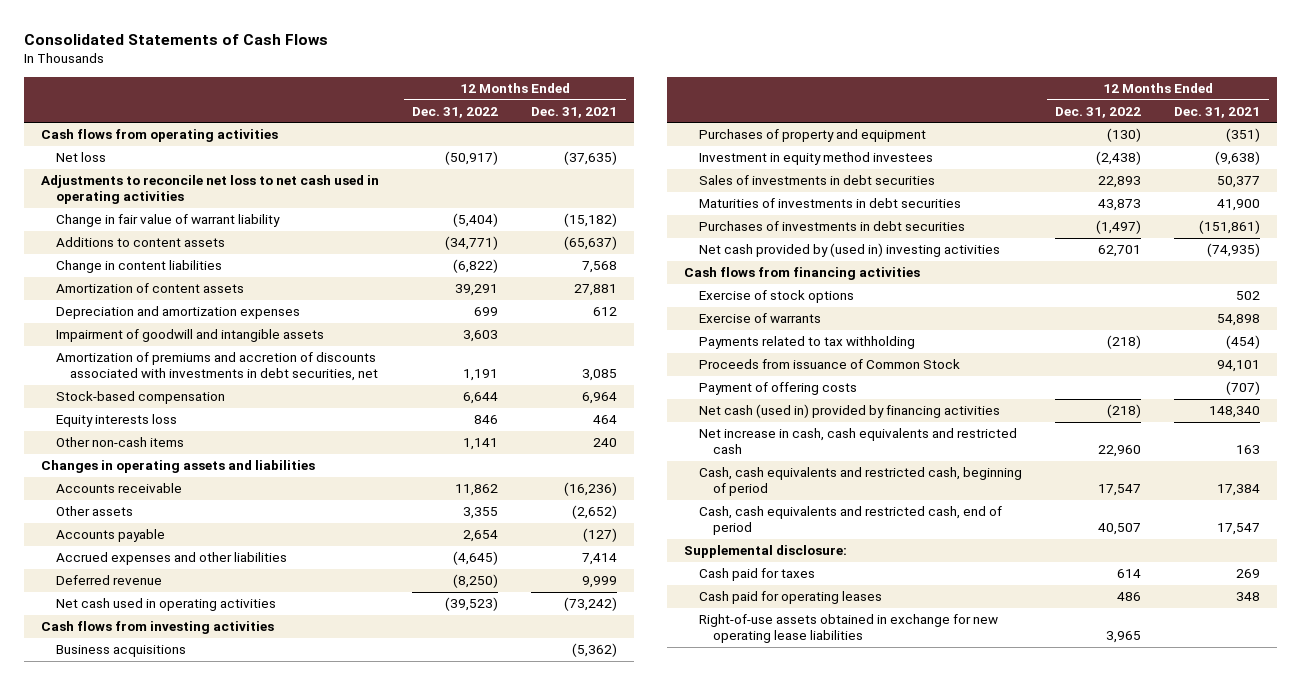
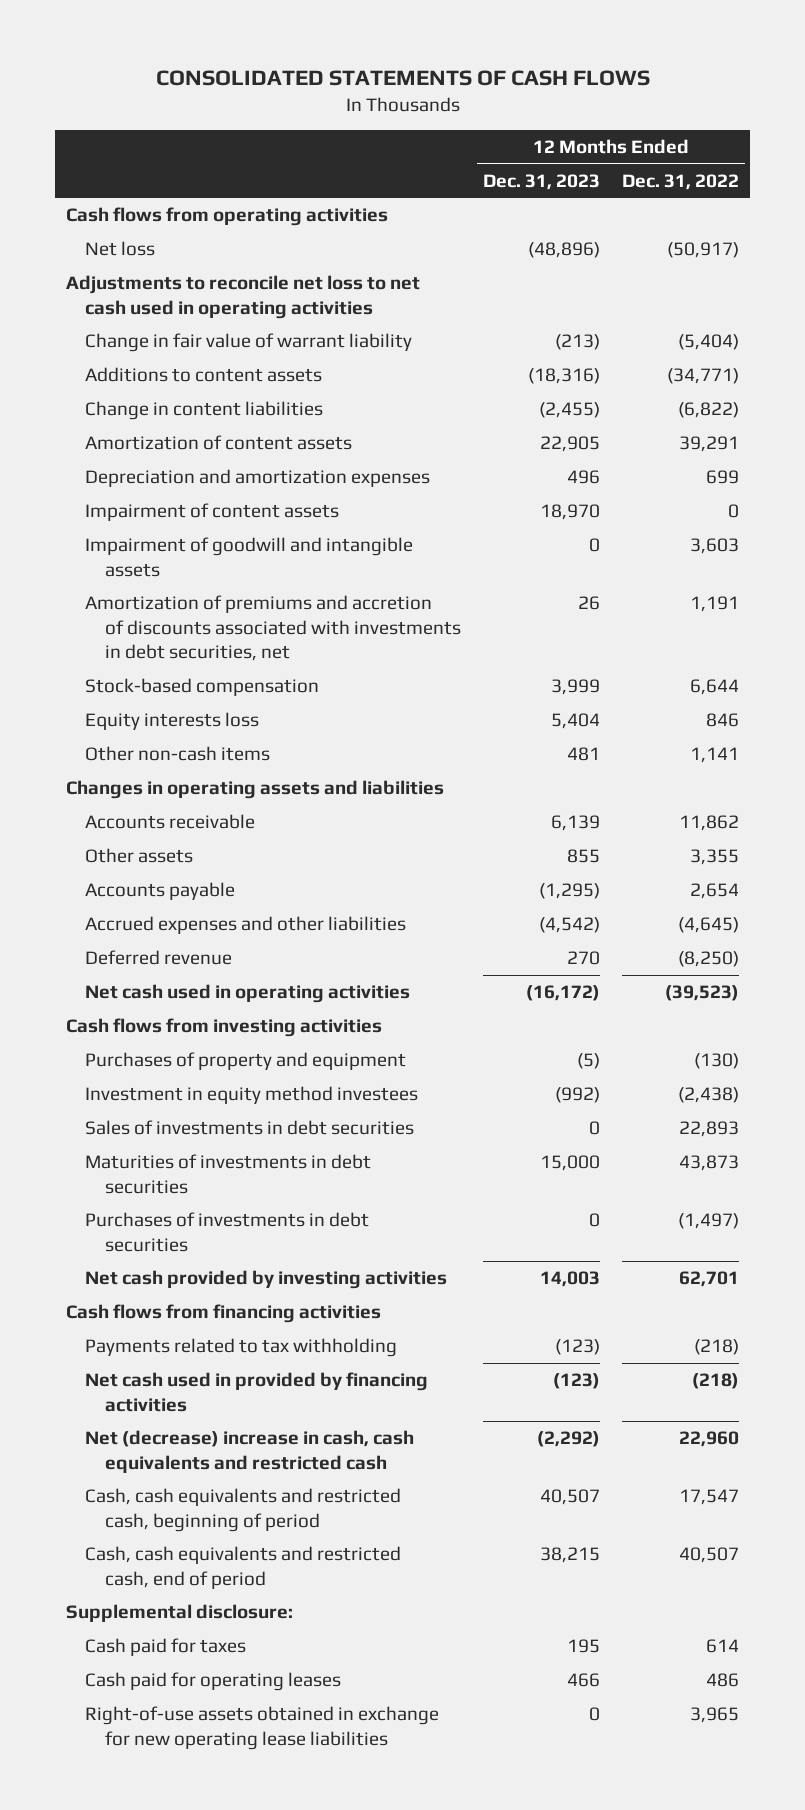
[24,34,329,46] Consolidated Statements of Cash Flows -> [155,69,650,86] CONSOLIDATED STATEMENTS OF CASH FLOWS
[531,106,618,118] Dec. 31, 2021 -> none
none -> [482,173,600,190] Dec. 31, 2023
none -> [85,503,340,522] Impairment of content assets
[55,645,186,658] Business acquisitions -> none
[698,243,1000,258] Net cash provided by (used in) investing activities -> [85,1270,448,1290] Net cash provided by investing activities
[698,290,854,304] Exercise of stock options -> none
[698,313,821,324] Exercise of warrants -> none
[698,359,960,370] Proceeds from issuance of Common Stock -> none
[698,382,857,396] Payment of offering costs -> none
[698,404,1000,419] Net cash (used in) provided by financing activities -> [85,1372,429,1412] Net cash used in provided by financing activities
[698,428,1017,455] Net increase in cash, cash equivalents and restricted cash -> [85,1430,415,1473] Net (decrease) increase in cash, cash equivalents and restricted cash

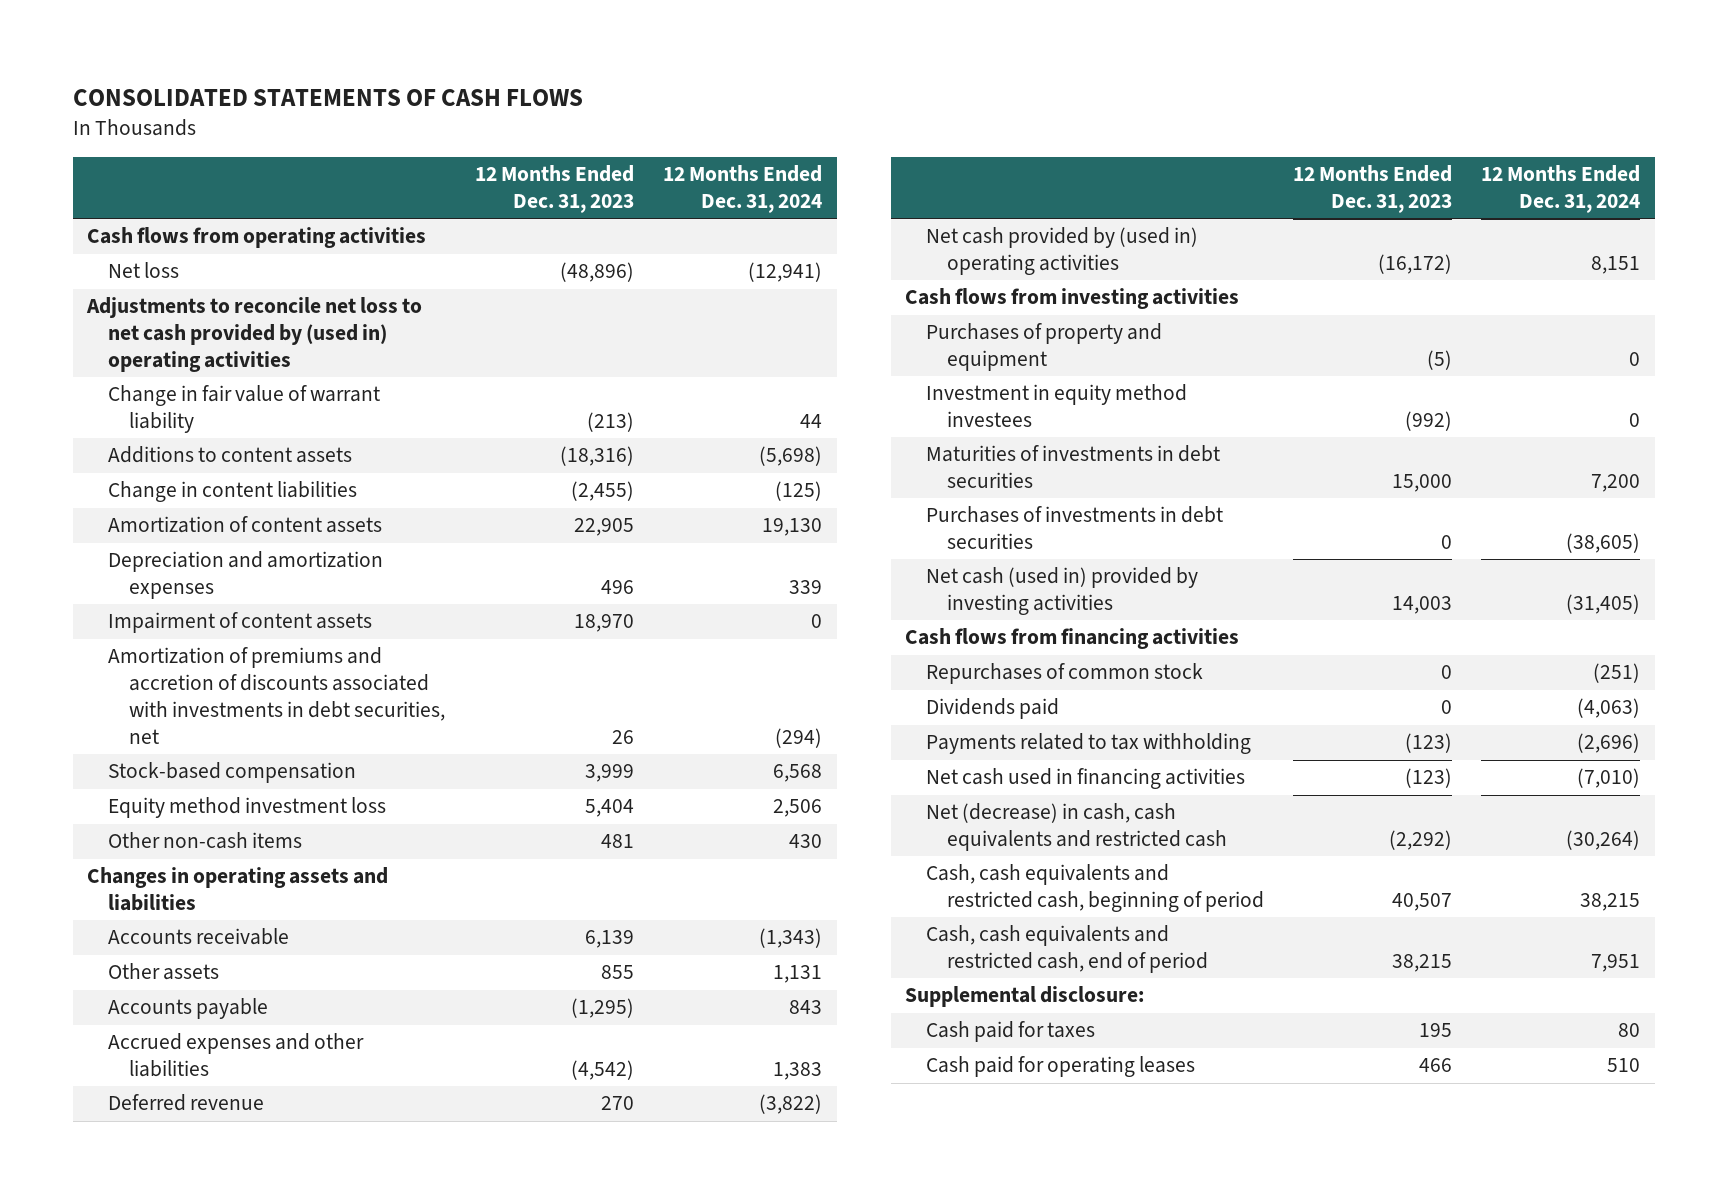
[622,173,740,190] Dec. 31, 2022 -> none
none -> [663,165,823,214] 12 Months Ended Dec. 31, 2024
[66,275,421,319] Adjustments to reconcile net loss to net cash used in operating activities -> [86,297,423,373] Adjustments to reconcile net loss to net cash provided by (used in) operating activities
[85,537,414,577] Impairment of goodwill and intangible assets -> none
[85,712,260,731] Equity interests loss -> [107,797,386,819] Equity method investment loss
[85,984,411,1004] Net cash used in operating activities -> [925,227,1198,276] Net cash provided by (used in) operating activities
[85,1120,415,1136] Sales of investments in debt securities -> none
[85,1270,448,1290] Net cash provided by investing activities -> [925,567,1198,616] Net cash (used in) provided by investing activities
none -> [925,663,1203,685] Repurchases of common stock
none -> [925,698,1059,720] Dividends paid
[85,1372,429,1412] Net cash used in provided by financing activities -> [925,768,1245,790] Net cash used in financing activities
[85,1430,415,1473] Net (decrease) increase in cash, cash equivalents and restricted cash -> [925,803,1227,852] Net (decrease) in cash, cash equivalents and restricted cash
[85,1706,440,1750] Right-of-use assets obtained in exchange for new operating lease liabilities -> none

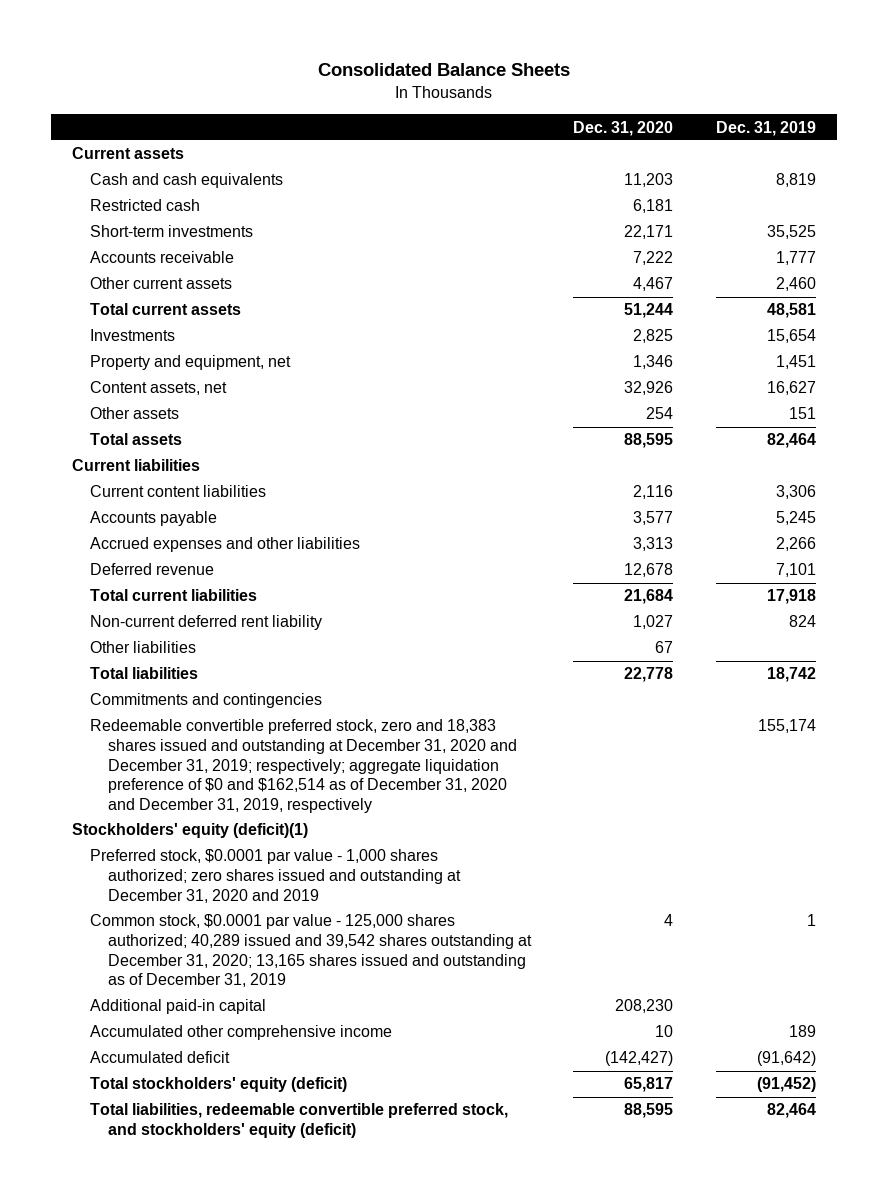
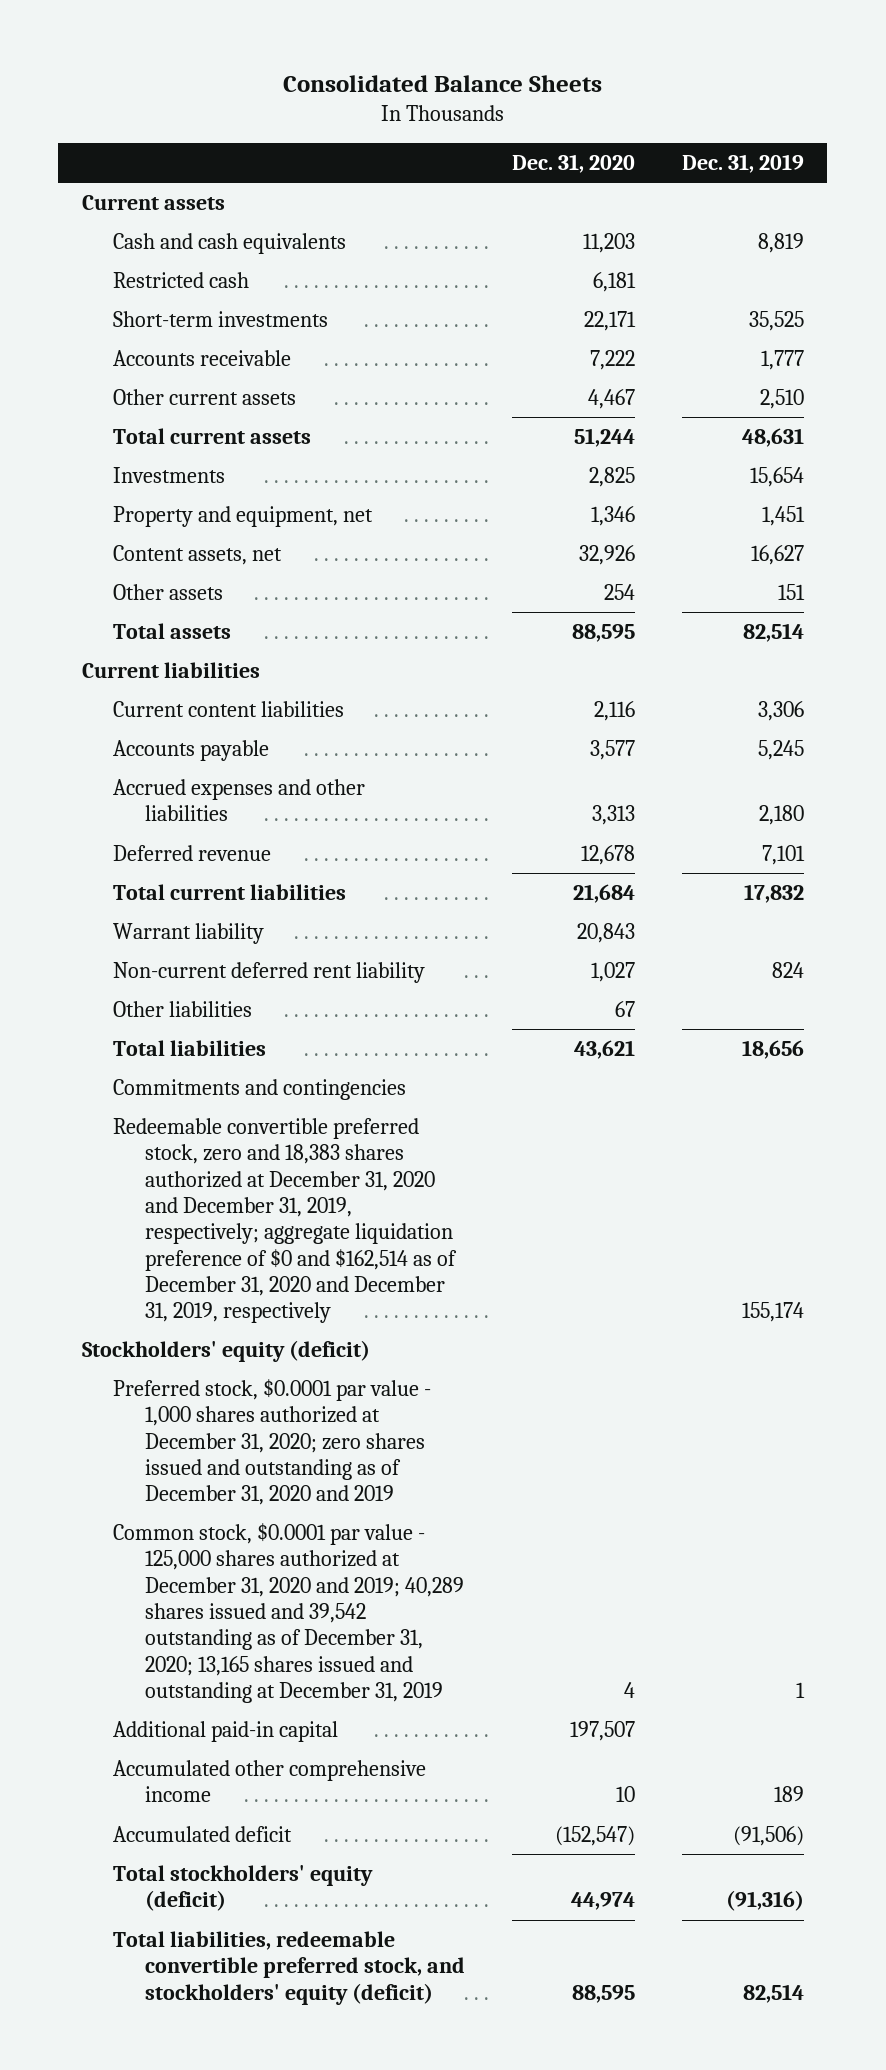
[775,277,816,292] 2,460 -> [759,388,804,409] 2,510
[766,303,816,319] 48,581 -> [741,427,804,447] 48,631
[766,433,816,449] 82,464 -> [742,622,804,642] 82,514
[775,537,816,552] 2,266 -> [758,805,804,826] 2,180
[766,589,816,605] 17,918 -> [743,883,804,903] 17,832
none -> [113,922,265,944] Warrant liability
[624,667,674,683] 22,778 -> [573,1039,635,1059] 43,621
[766,667,816,683] 18,742 -> [741,1039,804,1059] 18,656
[90,719,517,813] Redeemable convertible preferred stock, zero and 18,383 shares issued and outstanding at December 31, 2020 and December 31, 2019; respectively; aggregate liquidation preference of $0 and $162,514 as of December 31, 2020 and December 31, 2019, respectively -> [113,1117,458,1324] Redeemable convertible preferred stock, zero and 18,383 shares authorized at December 31, 2020 and December 31, 2019, respectively; aggregate liquidation preference of $0 and $162,514 as of December 31, 2020 and December 31, 2019, respectively
[72,823,309,839] Stockholders' equity (deficit)(1) -> [81,1339,370,1362] Stockholders' equity (deficit)
[90,849,461,903] Preferred stock, $0.0001 par value - 1,000 shares authorized; zero shares issued and outstanding at December 31, 2020 and 2019 -> [113,1378,432,1506] Preferred stock, $0.0001 par value - 1,000 shares authorized at December 31, 2020; zero shares issued and outstanding as of December 31, 2020 and 2019
[90,914,532,988] Common stock, $0.0001 par value - 125,000 shares authorized; 40,289 issued and 39,542 shares outstanding at December 31, 2020; 13,165 shares issued and outstanding as of December 31, 2019 -> [113,1522,465,1703] Common stock, $0.0001 par value - 125,000 shares authorized at December 31, 2020 and 2019; 40,289 shares issued and 39,542 outstanding as of December 31, 2020; 13,165 shares issued and outstanding at December 31, 2019
[615,999,674,1014] 208,230 -> [569,1720,635,1741] 197,507
[605,1051,674,1067] (142,427) -> [554,1825,635,1846] (152,547)
[756,1051,816,1067] (91,642) -> [732,1825,804,1846] (91,506)
[624,1077,674,1093] 65,817 -> [570,1892,635,1911] 44,974
[756,1077,816,1093] (91,452) -> [725,1890,804,1912] (91,316)
[766,1103,816,1119] 82,464 -> [742,1983,804,2003] 82,514

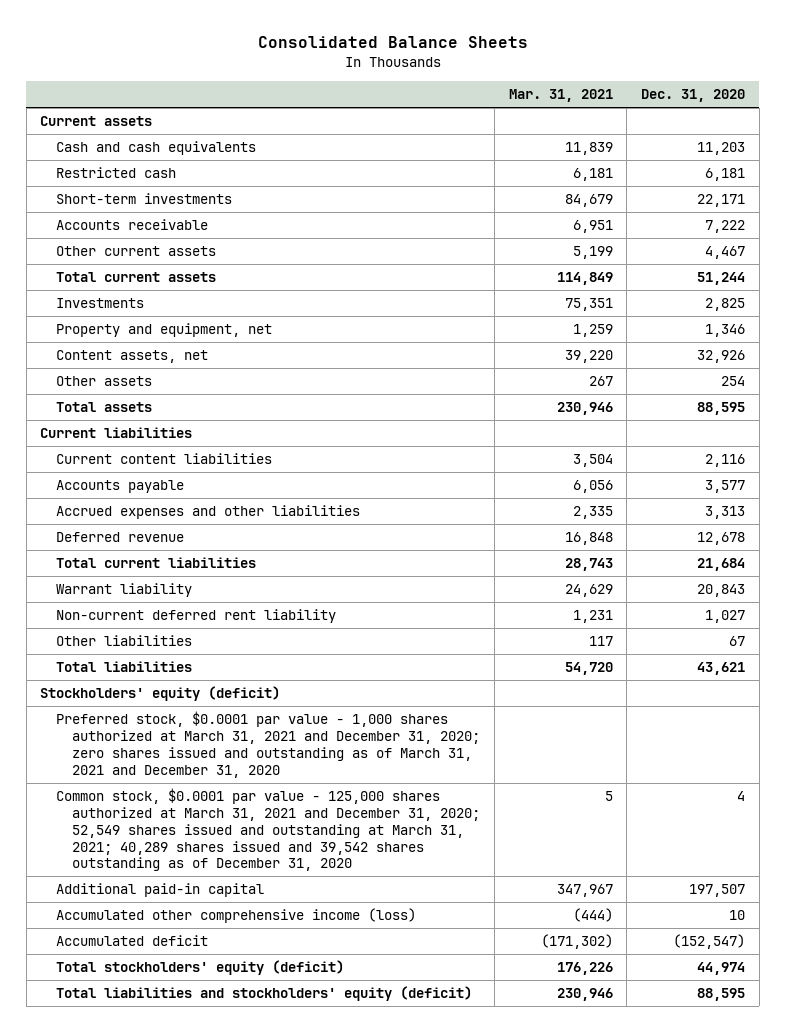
[681,154,804,174] Dec. 31, 2019 -> none
none -> [508,89,613,103] Mar. 31, 2021
[113,1078,407,1100] Commitments and contingencies -> none
[113,1117,458,1324] Redeemable convertible preferred stock, zero and 18,383 shares authorized at December 31, 2020 and December 31, 2019, respectively; aggregate liquidation preference of $0 and $162,514 as of December 31, 2020 and December 31, 2019, respectively -> none
[113,1378,432,1506] Preferred stock, $0.0001 par value - 1,000 shares authorized at December 31, 2020; zero shares issued and outstanding as of December 31, 2020 and 2019 -> [56,711,481,778] Preferred stock, $0.0001 par value - 1,000 shares authorized at March 31, 2021 and December 31, 2020; zero shares issued and outstanding as of March 31, 2021 and December 31, 2020
[113,1522,465,1703] Common stock, $0.0001 par value - 125,000 shares authorized at December 31, 2020 and 2019; 40,289 shares issued and 39,542 outstanding as of December 31, 2020; 13,165 shares issued and outstanding at December 31, 2019 -> [56,788,481,872] Common stock, $0.0001 par value - 125,000 shares authorized at March 31, 2021 and December 31, 2020; 52,549 shares issued and outstanding at March 31, 2021; 40,289 shares issued and 39,542 shares outstanding as of December 31, 2020
[113,1759,427,1803] Accumulated other comprehensive income -> [56,908,417,924] Accumulated other comprehensive income (loss)
[113,1930,466,2005] Total liabilities, redeemable convertible preferred stock, and stockholders' equity (deficit) -> [56,986,473,1002] Total liabilities and stockholders' equity (deficit)

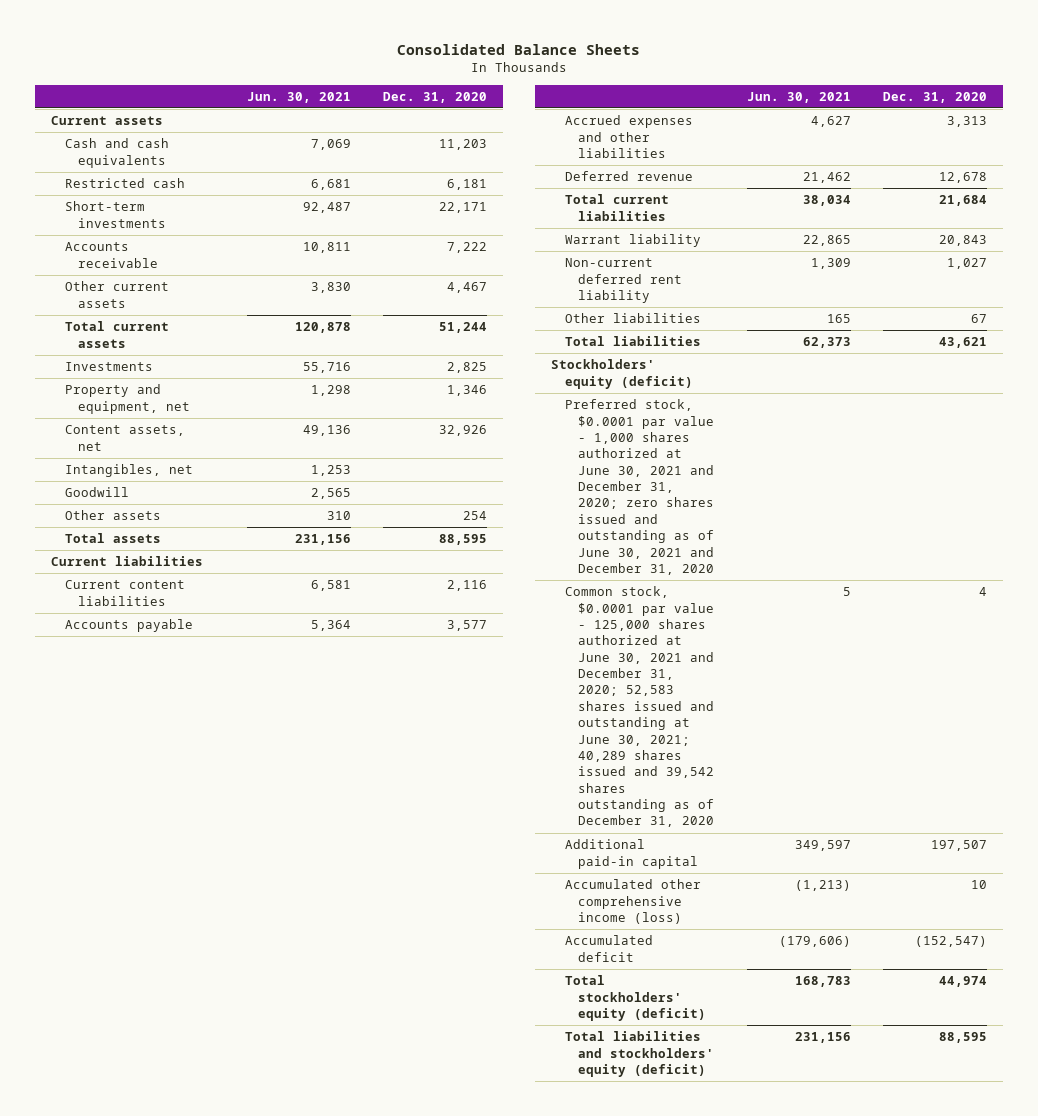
[508,89,613,103] Mar. 31, 2021 -> none
none -> [246,91,351,103] Jun. 30, 2021
none -> [64,464,193,478] Intangibles, net
none -> [64,487,129,498] Goodwill
[56,711,481,778] Preferred stock, $0.0001 par value - 1,000 shares authorized at March 31, 2021 and December 31, 2020; zero shares issued and outstanding as of March 31, 2021 and December 31, 2020 -> [564,399,715,575] Preferred stock, $0.0001 par value - 1,000 shares authorized at June 30, 2021 and December 31, 2020; zero shares issued and outstanding as of June 30, 2021 and December 31, 2020
[56,788,481,872] Common stock, $0.0001 par value - 125,000 shares authorized at March 31, 2021 and December 31, 2020; 52,549 shares issued and outstanding at March 31, 2021; 40,289 shares issued and 39,542 shares outstanding as of December 31, 2020 -> [564,586,715,828] Common stock, $0.0001 par value - 125,000 shares authorized at June 30, 2021 and December 31, 2020; 52,583 shares issued and outstanding at June 30, 2021; 40,289 shares issued and 39,542 shares outstanding as of December 31, 2020

